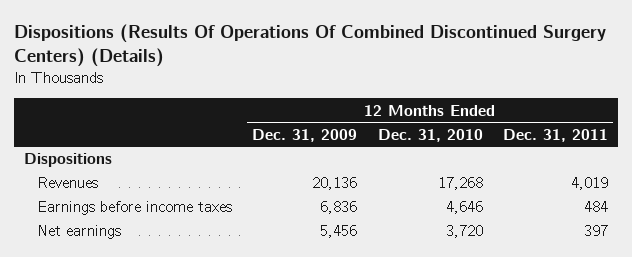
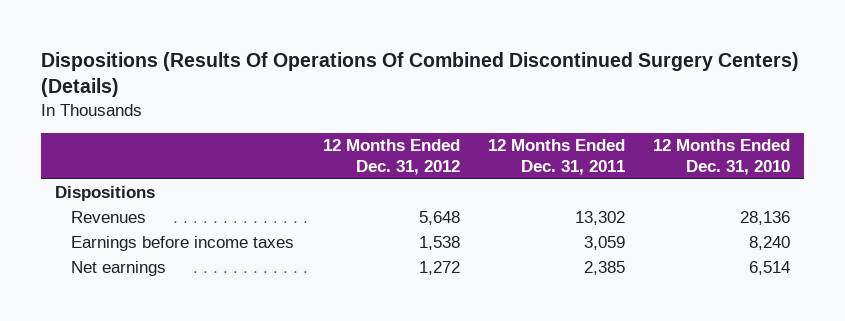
[252,128,358,142] Dec. 31, 2009 -> none
none -> [322,139,460,175] 12 Months Ended Dec. 31, 2012
[437,177,483,191] 17,268 -> [739,211,790,226] 28,136
[570,177,608,191] 4,019 -> [574,211,625,226] 13,302
[445,201,483,215] 4,646 -> [748,236,790,251] 8,240
[583,201,608,213] 484 -> [583,236,625,251] 3,059
[445,225,483,239] 3,720 -> [748,261,790,276] 6,514
[583,225,608,237] 397 -> [583,261,625,276] 2,385

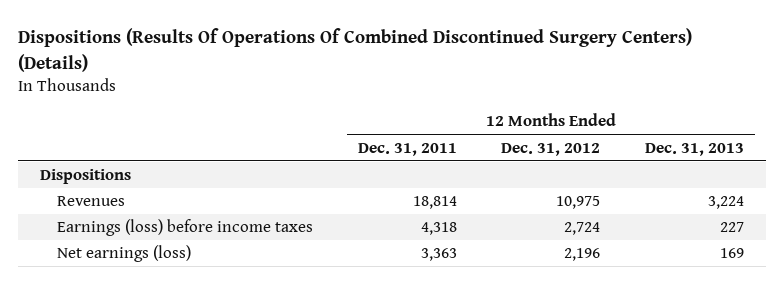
[652,139,790,175] 12 Months Ended Dec. 31, 2010 -> none
none -> [645,142,745,156] Dec. 31, 2013
[418,211,460,226] 5,648 -> [556,196,601,210] 10,975
[574,211,625,226] 13,302 -> [412,196,457,210] 18,814
[71,236,295,252] Earnings before income taxes -> [57,219,314,237] Earnings (loss) before income taxes
[418,236,460,251] 1,538 -> [564,222,601,236] 2,724
[583,236,625,251] 3,059 -> [420,222,457,236] 4,318
[71,261,167,277] Net earnings -> [57,245,192,263] Net earnings (loss)
[418,261,460,276] 1,272 -> [564,248,601,262] 2,196
[583,261,625,276] 2,385 -> [420,248,457,262] 3,363

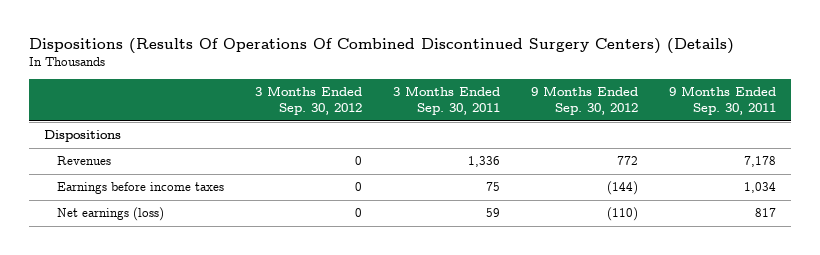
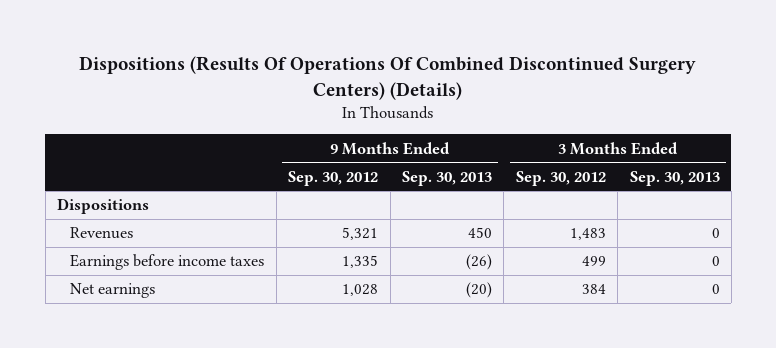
[392,86,500,116] 3 Months Ended Sep. 30, 2011 -> none
[668,86,776,116] 9 Months Ended Sep. 30, 2011 -> none
none -> [401,170,492,186] Sep. 30, 2013
none -> [629,170,720,186] Sep. 30, 2013
[354,156,362,166] 0 -> [569,228,606,241] 1,483
[616,156,638,166] 772 -> [342,227,379,241] 5,321
[354,182,362,192] 0 -> [581,256,606,267] 499
[606,181,638,196] (144) -> [342,255,379,269] 1,335
[56,207,164,222] Net earnings (loss) -> [70,283,156,299] Net earnings
[354,208,362,218] 0 -> [581,284,606,295] 384
[606,207,638,222] (110) -> [342,284,379,297] 1,028

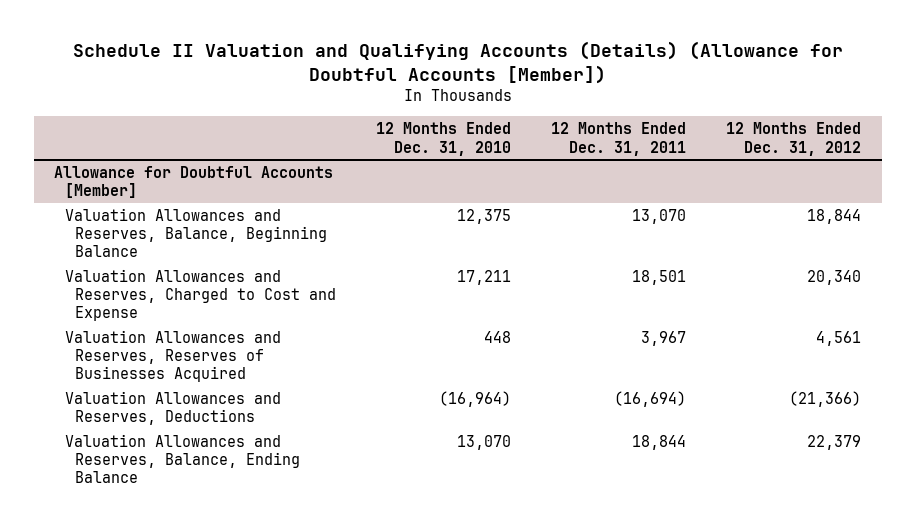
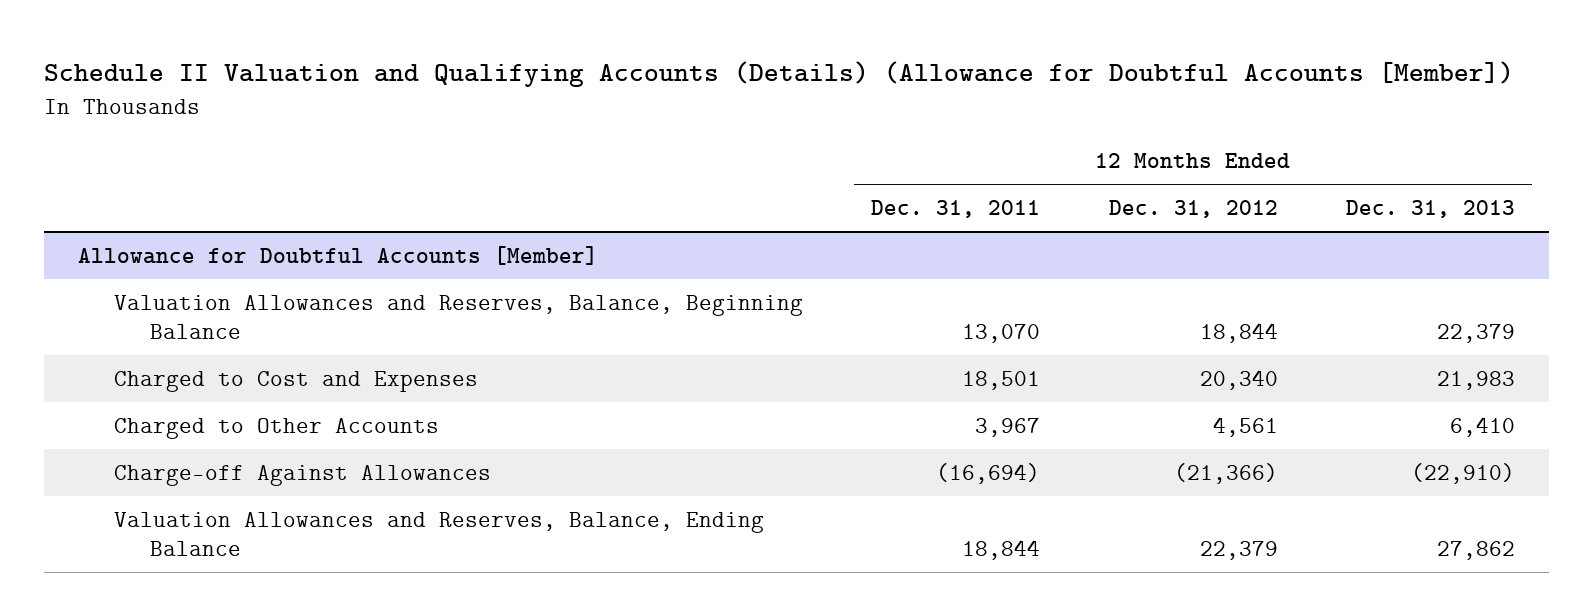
[376,122,512,156] 12 Months Ended Dec. 31, 2010 -> none
none -> [1346,200,1516,219] Dec. 31, 2013
[64,268,337,322] Valuation Allowances and Reserves, Charged to Cost and Expense -> [113,370,478,392] Charged to Cost and Expenses
[64,329,281,383] Valuation Allowances and Reserves, Reserves of Businesses Acquired -> [113,417,439,439] Charged to Other Accounts
[64,390,281,426] Valuation Allowances and Reserves, Deductions -> [113,464,491,486] Charge-off Against Allowances

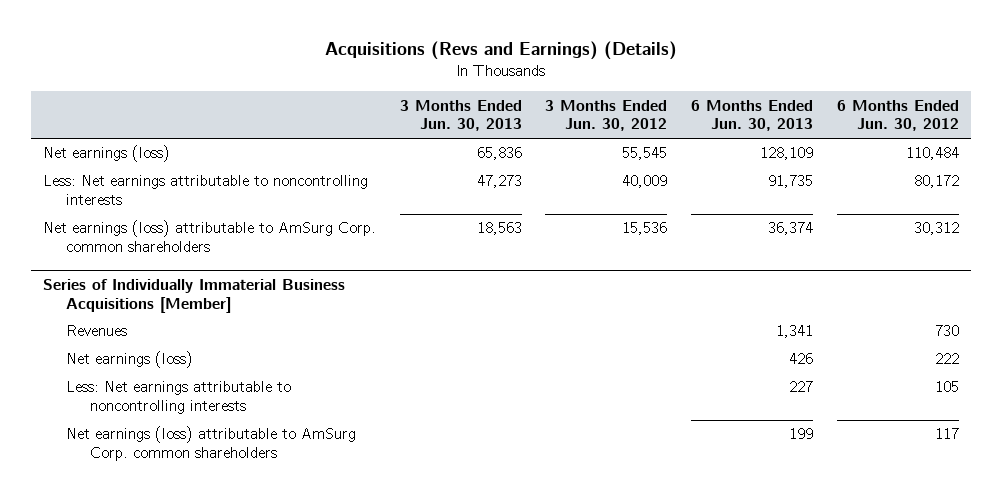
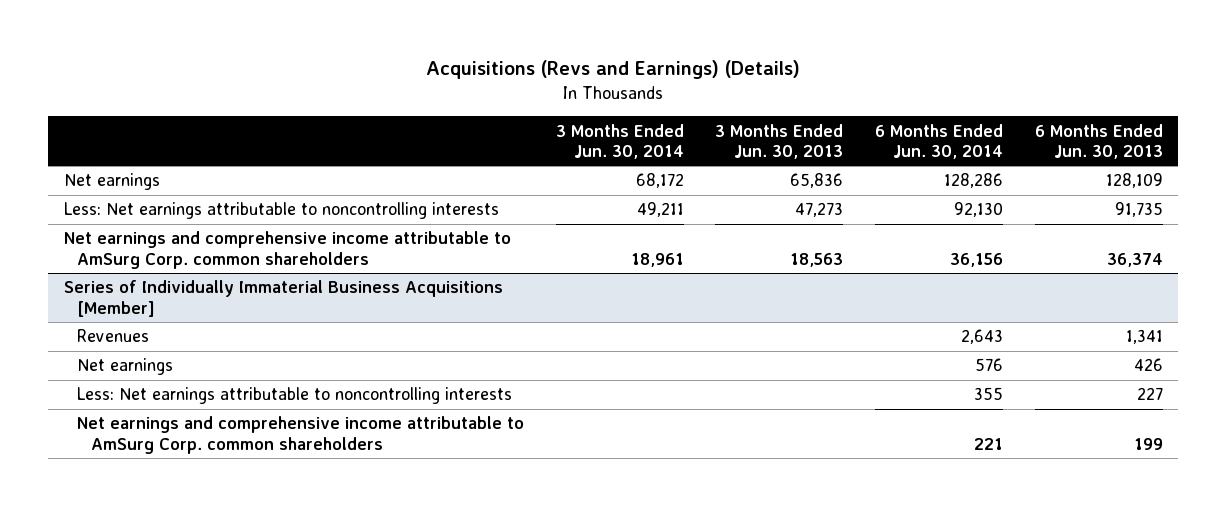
[545,99,668,132] 3 Months Ended Jun. 30, 2012 -> none
[837,99,960,132] 6 Months Ended Jun. 30, 2012 -> none
none -> [555,123,684,159] 3 Months Ended Jun. 30, 2014
none -> [875,123,1004,159] 6 Months Ended Jun. 30, 2014
[42,145,170,163] Net earnings (loss) -> [64,173,161,191] Net earnings
[42,220,376,253] Net earnings (loss) attributable to AmSurg Corp. common shareholders -> [64,231,512,269] Net earnings and comprehensive income attributable to AmSurg Corp. common shareholders
[66,351,194,369] Net earnings (loss) -> [77,358,174,376] Net earnings
[66,426,357,462] Net earnings (loss) attributable to AmSurg Corp. common shareholders -> [77,416,525,454] Net earnings and comprehensive income attributable to AmSurg Corp. common shareholders

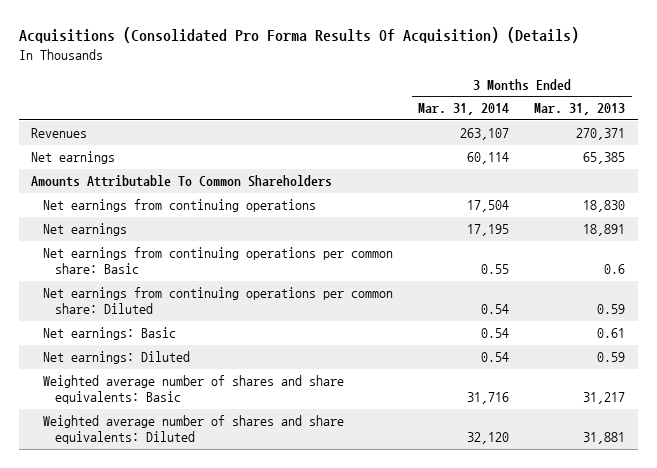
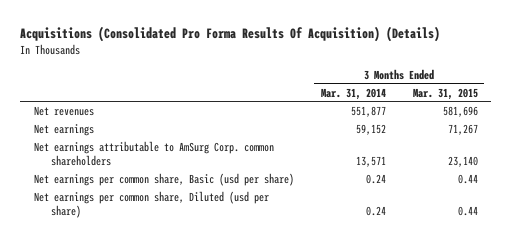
[534,103,626,116] Mar. 31, 2013 -> none
none -> [412,87,478,100] Mar. 31, 2015
[31,175,333,188] Amounts Attributable To Common Shareholders -> none
[42,199,316,213] Net earnings from continuing operations -> none
[42,247,393,275] Net earnings from continuing operations per common share: Basic -> none
[42,287,393,315] Net earnings from continuing operations per common share: Diluted -> none
[42,375,344,405] Weighted average number of shares and share equivalents: Basic -> none
[42,415,344,445] Weighted average number of shares and share equivalents: Diluted -> none
[31,128,88,139] Revenues -> [33,105,94,116] Net revenues
[460,128,510,141] 263,107 -> [350,105,386,117] 551,877
[467,152,510,165] 60,114 -> [355,123,386,135] 59,152
[42,223,127,237] Net earnings -> [33,140,274,167] Net earnings attributable to AmSurg Corp. common shareholders
[467,224,510,237] 17,195 -> [355,156,386,168] 13,571
[42,327,176,341] Net earnings: Basic -> [33,172,294,186] Net earnings per common share, Basic (usd per share)
[481,328,510,339] 0.54 -> [365,173,386,184] 0.24
[42,351,190,365] Net earnings: Diluted -> [33,190,269,219] Net earnings per common share, Diluted (usd per share)
[481,352,510,363] 0.54 -> [365,206,386,217] 0.24

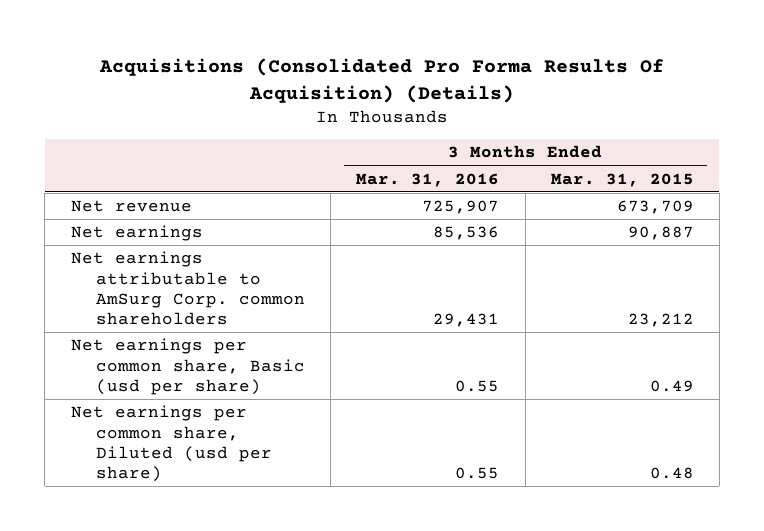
[320,87,386,100] Mar. 31, 2014 -> none
none -> [356,172,500,187] Mar. 31, 2016
[33,105,94,116] Net revenues -> [70,200,192,213] Net revenue
[442,105,478,117] 581,696 -> [616,200,694,215] 673,709
[447,123,478,135] 71,267 -> [627,226,694,241] 90,887
[447,156,478,168] 23,140 -> [627,313,694,328] 23,212
[457,173,478,184] 0.44 -> [649,379,694,392] 0.49
[457,206,478,217] 0.44 -> [649,467,694,480] 0.48

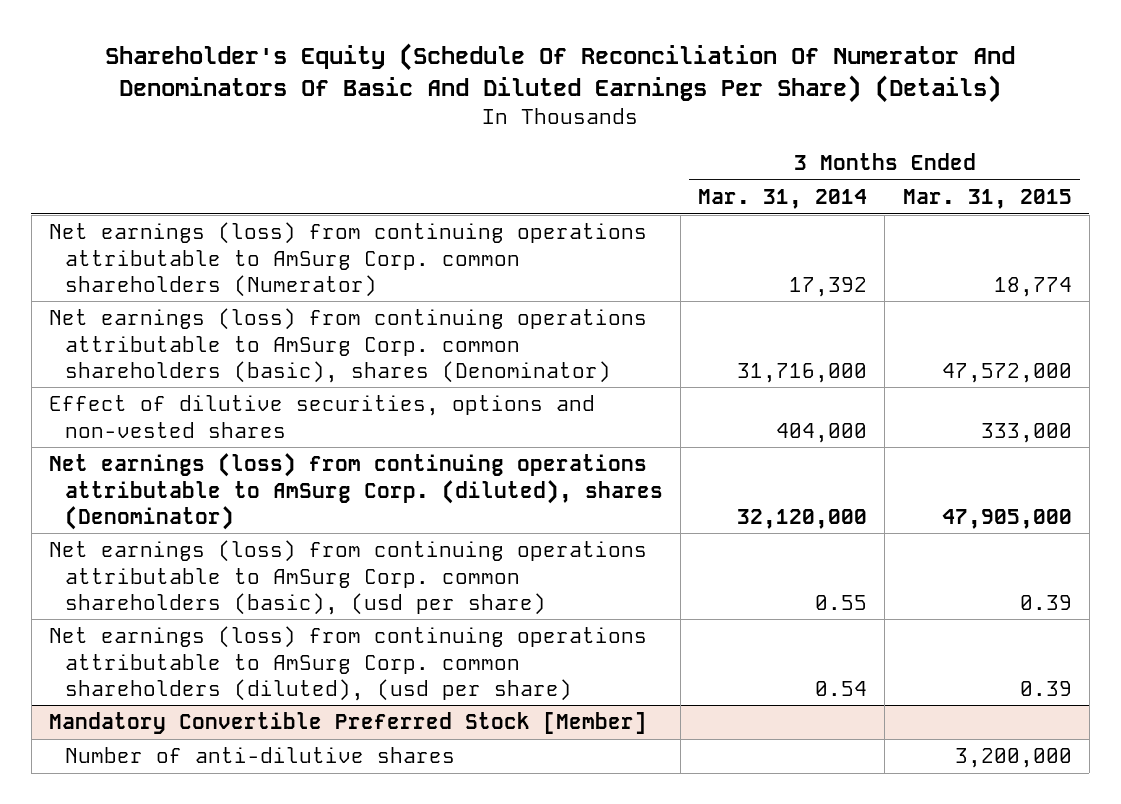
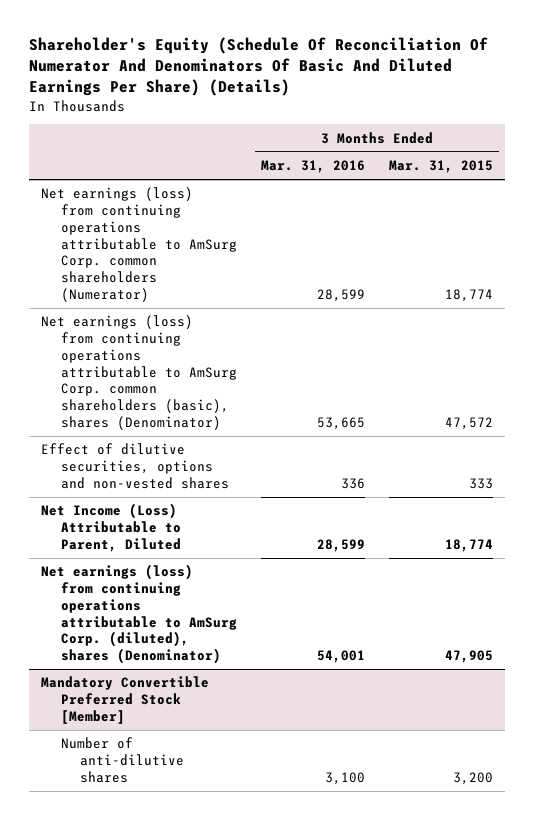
[698,188,868,209] Mar. 31, 2014 -> none
none -> [260,160,365,174] Mar. 31, 2016
[49,540,648,615] Net earnings (loss) from continuing operations attributable to AmSurg Corp. common shareholders (basic), (usd per share) -> none
[49,626,648,701] Net earnings (loss) from continuing operations attributable to AmSurg Corp. common shareholders (diluted), (usd per share) -> none
[941,362,1072,383] 47,572,000 -> [444,416,493,430] 47,572
[980,422,1072,443] 333,000 -> [468,477,493,489] 333
none -> [41,503,181,552] Net Income (Loss) Attributable to Parent, Diluted
[941,508,1072,529] 47,905,000 -> [444,649,493,663] 47,905
[954,748,1072,769] 3,200,000 -> [452,771,493,785] 3,200

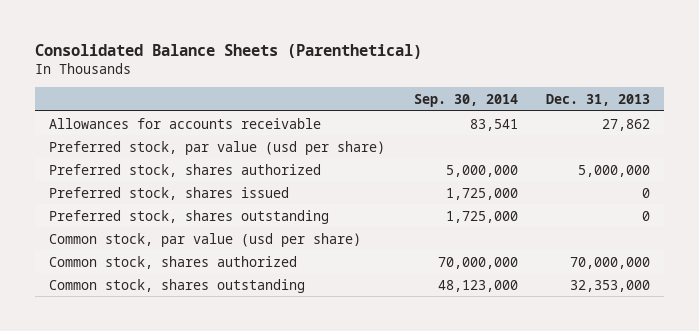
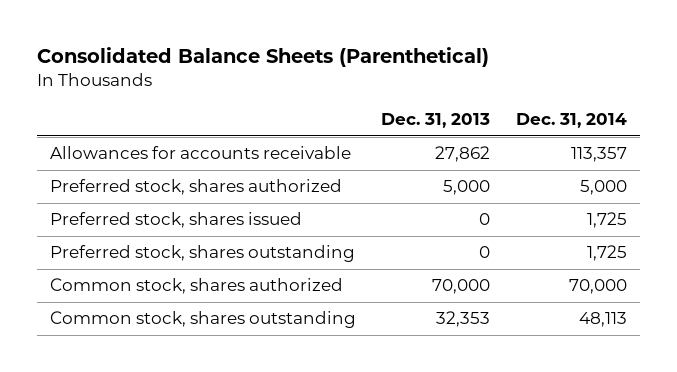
[413,93,518,107] Sep. 30, 2014 -> none
none -> [515,113,627,129] Dec. 31, 2014
[49,140,386,155] Preferred stock, par value (usd per share) -> none
[578,164,651,177] 5,000,000 -> [443,180,491,196] 5,000
[49,232,362,247] Common stock, par value (usd per share) -> none
[570,256,651,269] 70,000,000 -> [432,279,491,295] 70,000
[570,279,651,292] 32,353,000 -> [436,311,491,328] 32,353

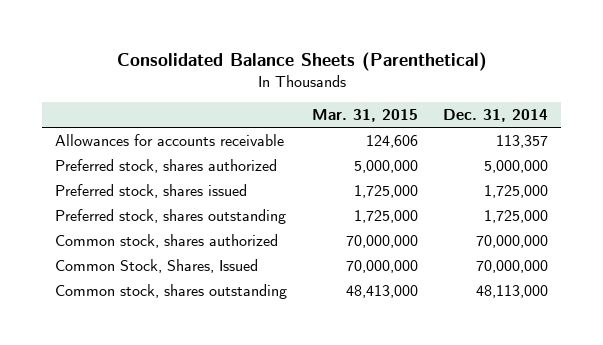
[381,113,491,129] Dec. 31, 2013 -> none
none -> [312,108,419,122] Mar. 31, 2015
[579,180,627,196] 5,000 -> [484,159,549,173] 5,000,000
[586,212,627,229] 1,725 -> [484,184,549,198] 1,725,000
[586,245,627,262] 1,725 -> [484,209,549,223] 1,725,000
[568,279,627,295] 70,000 -> [476,234,549,248] 70,000,000
none -> [55,258,259,273] Common Stock, Shares, Issued
[578,312,627,328] 48,113 -> [476,284,549,298] 48,113,000

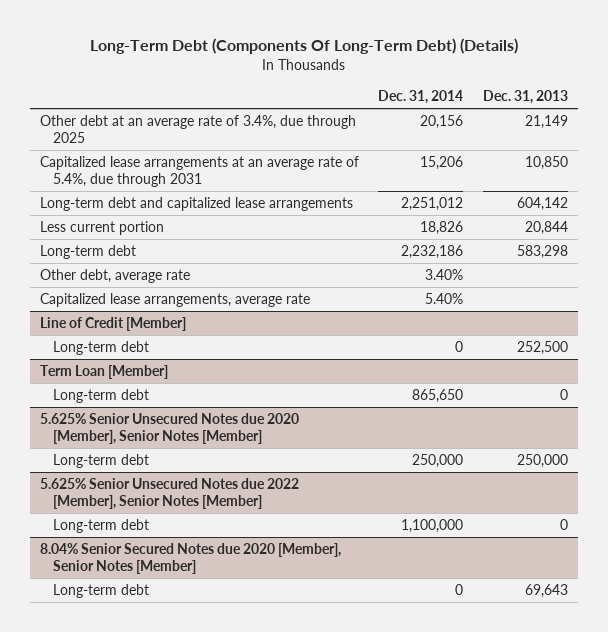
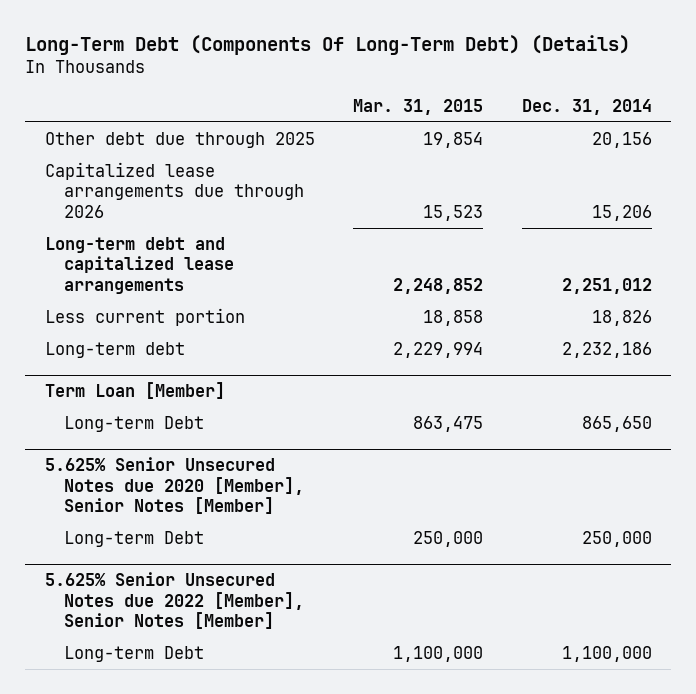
[483,90,569,105] Dec. 31, 2013 -> none
none -> [353,98,484,115] Mar. 31, 2015
[39,115,356,144] Other debt at an average rate of 3.4%, due through 2025 -> [44,131,315,148] Other debt due through 2025
[39,156,359,188] Capitalized lease arrangements at an average rate of 5.4%, due through 2031 -> [44,161,305,219] Capitalized lease arrangements due through 2026
[39,269,190,284] Other debt, average rate -> none
[39,293,310,308] Capitalized lease arrangements, average rate -> none
[39,317,186,332] Line of Credit [Member] -> none
[53,341,150,356] Long-term debt -> none
[53,389,150,404] Long-term debt -> [64,415,205,432] Long-term Debt
[53,454,150,469] Long-term debt -> [64,530,205,547] Long-term Debt
[39,543,341,575] 8.04% Senior Secured Notes due 2020 [Member], Senior Notes [Member] -> none
[53,584,150,599] Long-term debt -> none
[53,519,150,534] Long-term debt -> [64,645,205,662] Long-term Debt

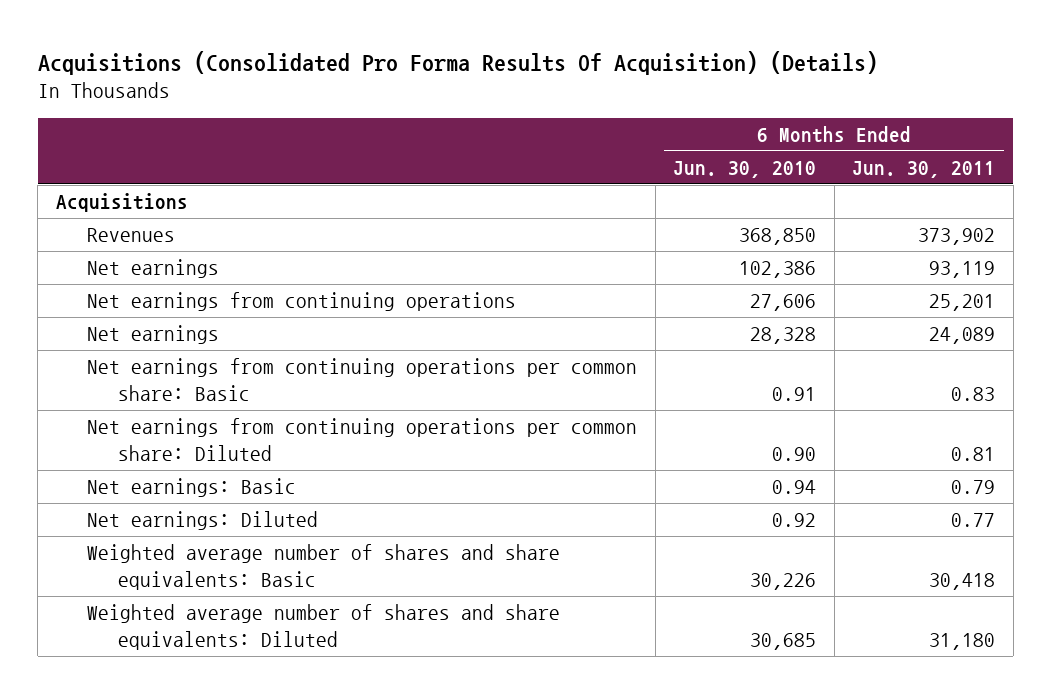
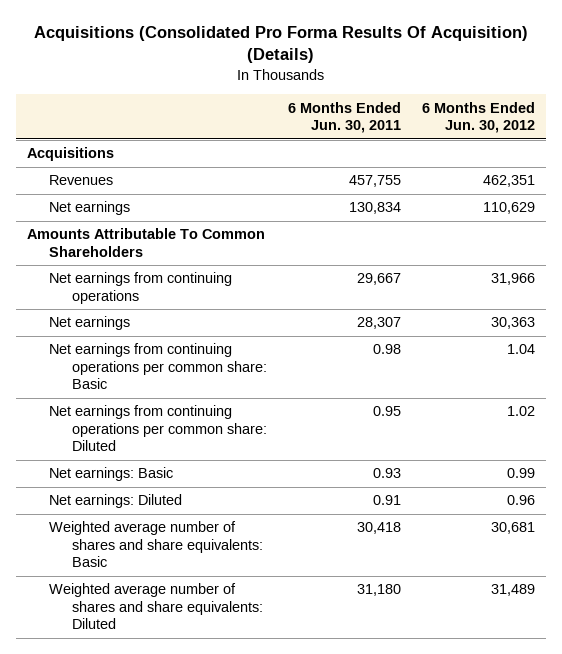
[673,160,817,178] Jun. 30, 2010 -> none
none -> [422,101,536,134] 6 Months Ended Jun. 30, 2012
[918,228,996,246] 373,902 -> [348,175,401,188] 457,755
[929,261,996,279] 93,119 -> [348,202,401,215] 130,834
none -> [26,228,265,257] Amounts Attributable To Common Shareholders
[929,294,996,312] 25,201 -> [356,273,401,286] 29,667
[929,327,996,345] 24,089 -> [356,317,401,330] 28,307
[951,386,996,401] 0.83 -> [372,344,401,355] 0.98
[951,446,996,461] 0.81 -> [372,406,401,417] 0.95
[951,480,996,495] 0.79 -> [372,468,401,479] 0.93
[951,513,996,528] 0.77 -> [372,495,401,506] 0.91

